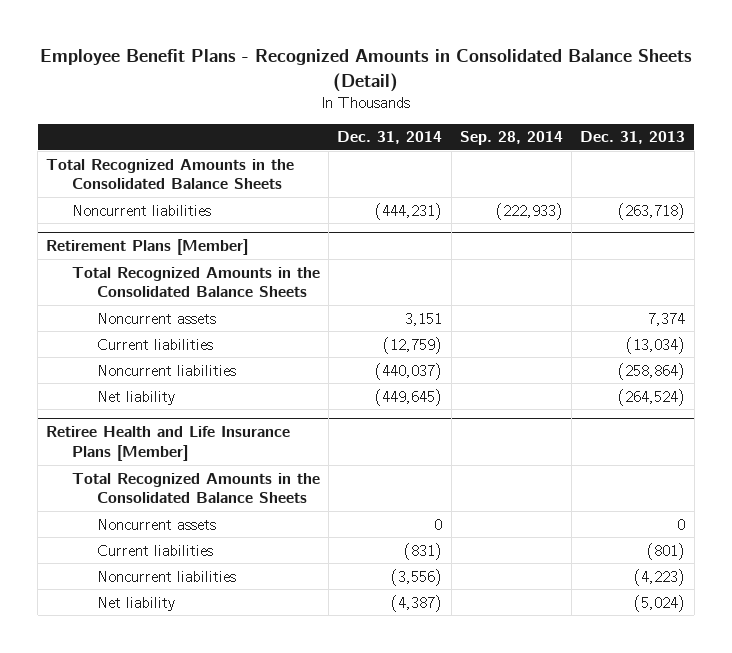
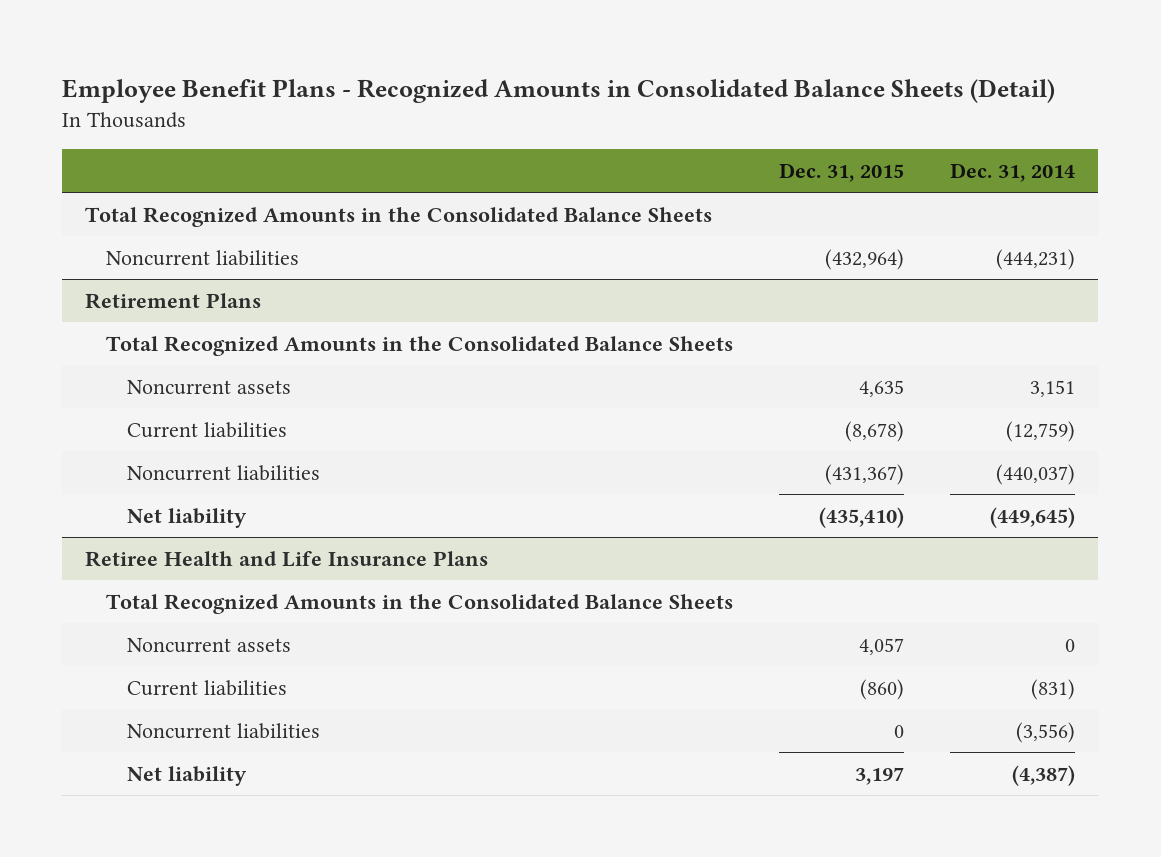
[459,131,563,146] Sep. 28, 2014 -> none
[580,131,686,145] Dec. 31, 2013 -> none
none -> [779,162,905,182] Dec. 31, 2015
[46,239,249,256] Retirement Plans [Member] -> [85,292,262,309] Retirement Plans
[46,426,291,461] Retiree Health and Life Insurance Plans [Member] -> [85,550,489,567] Retiree Health and Life Insurance Plans

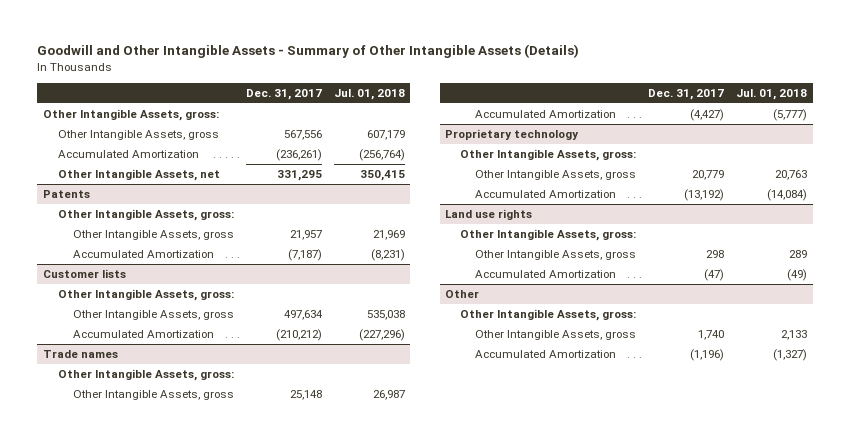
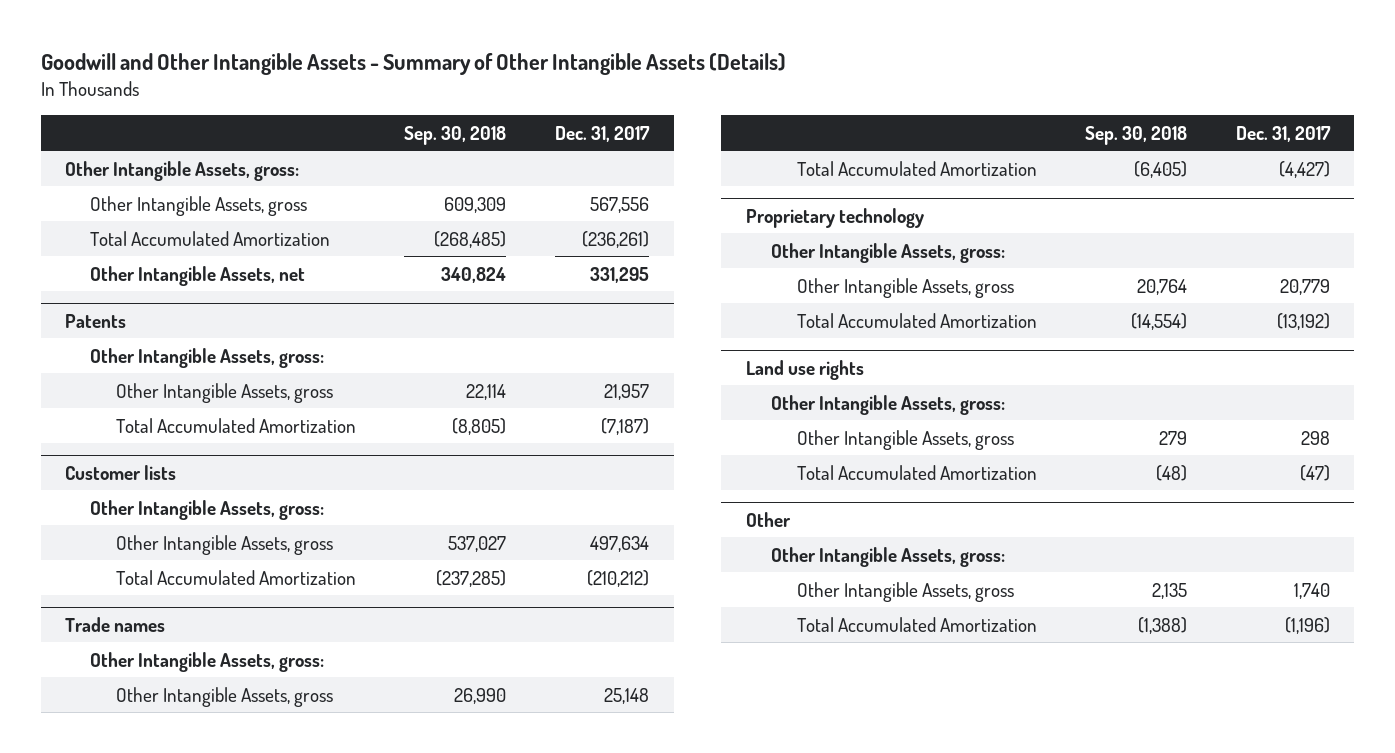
[333,88,405,100] Jul. 01, 2018 -> none
none -> [404,125,507,145] Sep. 30, 2018
[58,150,200,159] Accumulated Amortization -> [90,230,331,246] Total Accumulated Amortization
[72,250,214,259] Accumulated Amortization -> [115,417,356,433] Total Accumulated Amortization
[72,330,214,339] Accumulated Amortization -> [115,569,356,585] Total Accumulated Amortization
[475,110,617,119] Accumulated Amortization -> [796,160,1037,176] Total Accumulated Amortization
[475,190,617,199] Accumulated Amortization -> [796,312,1037,328] Total Accumulated Amortization
[475,270,617,279] Accumulated Amortization -> [796,464,1037,480] Total Accumulated Amortization
[475,350,617,359] Accumulated Amortization -> [796,616,1037,632] Total Accumulated Amortization

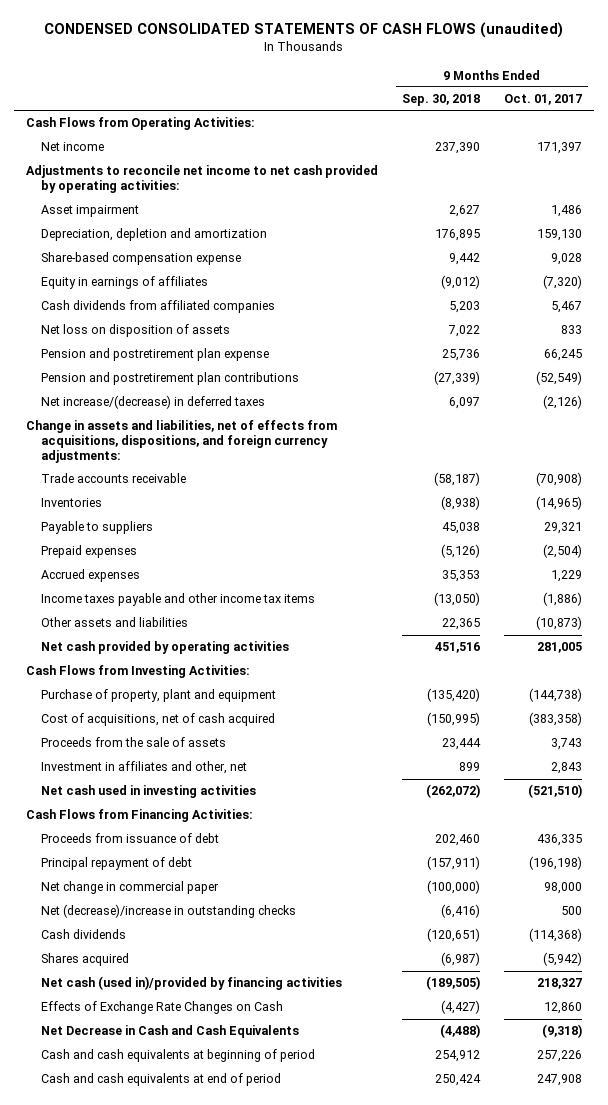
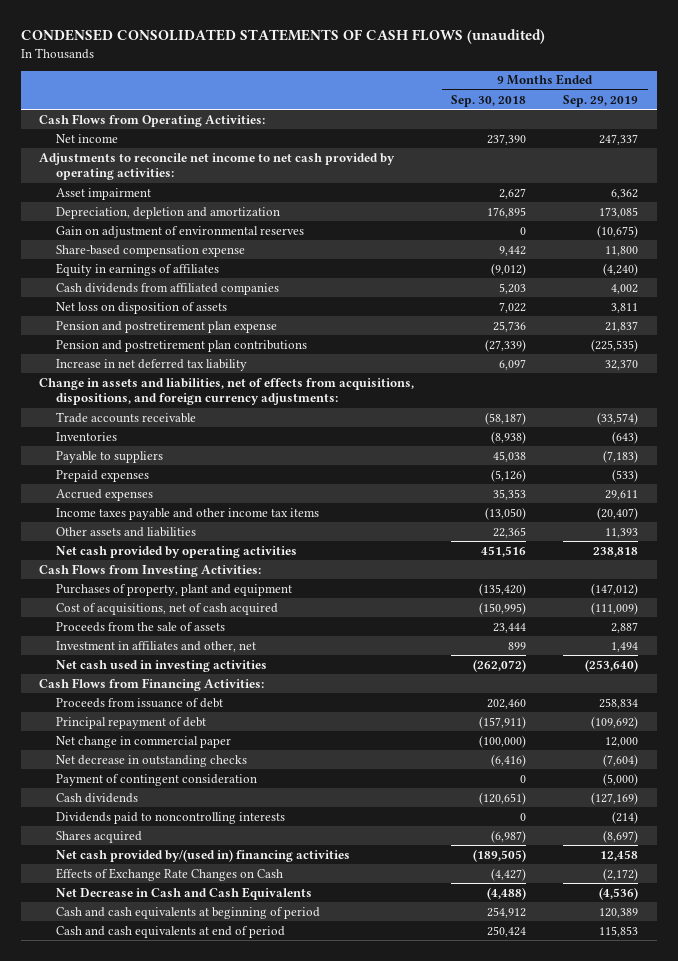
[503,94,582,106] Oct. 01, 2017 -> none
none -> [563,94,639,107] Sep. 29, 2019
none -> [56,225,305,238] Gain on adjustment of environmental reserves
[40,395,265,410] Net increase/(decrease) in deferred taxes -> [56,358,248,371] Increase in net deferred tax liability
[40,689,276,703] Purchase of property, plant and equipment -> [56,583,293,596] Purchases of property, plant and equipment
[40,904,296,919] Net (decrease)/increase in outstanding checks -> [56,754,248,767] Net decrease in outstanding checks
none -> [56,773,258,786] Payment of contingent consideration
none -> [56,811,286,824] Dividends paid to noncontrolling interests
[40,976,342,991] Net cash (used in)/provided by financing activities -> [56,848,351,862] Net cash provided by/(used in) financing activities

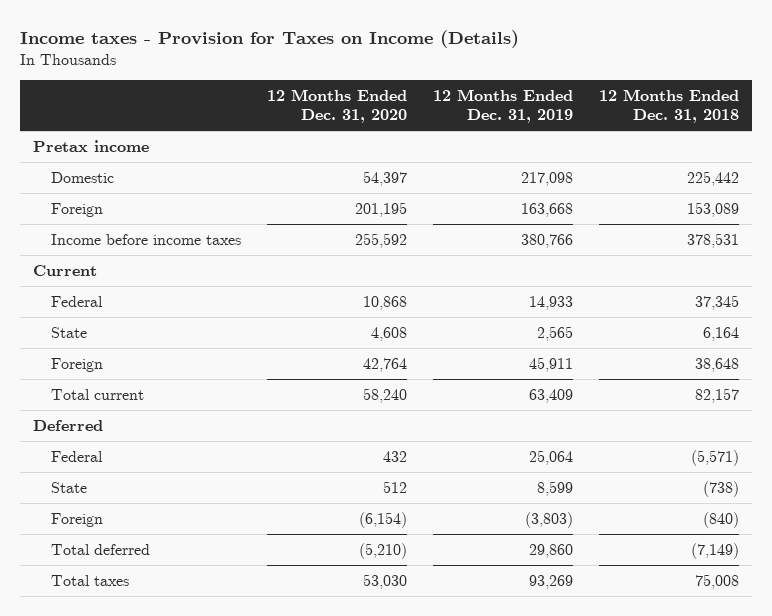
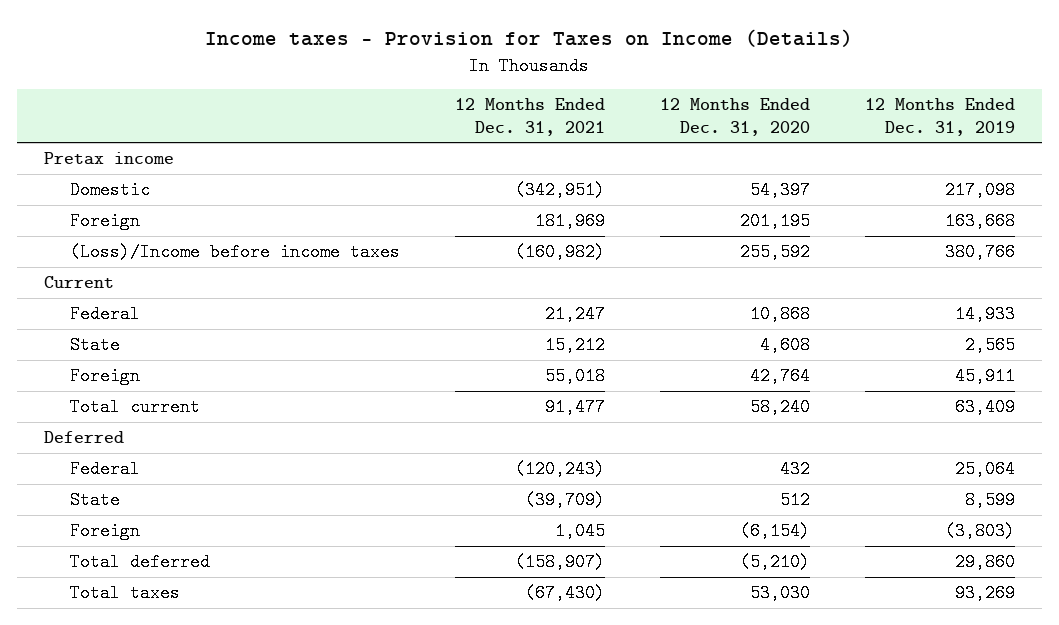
[598,89,739,124] 12 Months Ended Dec. 31, 2018 -> none
none -> [454,98,605,136] 12 Months Ended Dec. 31, 2021
[50,233,241,245] Income before income taxes -> [69,243,400,262] (Loss)/Income before income taxes

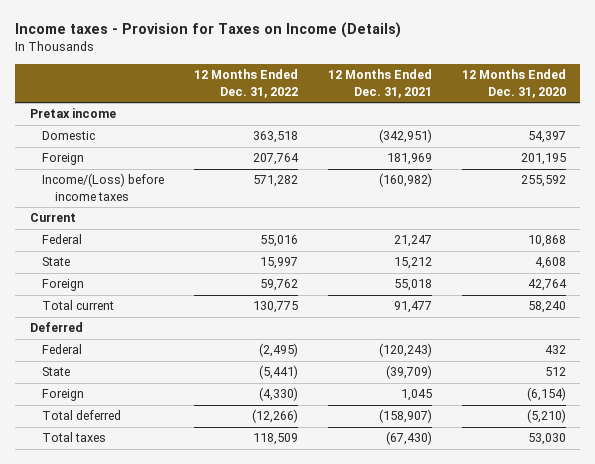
[864,98,1015,136] 12 Months Ended Dec. 31, 2019 -> none
none -> [194,69,299,98] 12 Months Ended Dec. 31, 2022
[69,243,400,262] (Loss)/Income before income taxes -> [42,173,165,201] Income/(Loss) before income taxes

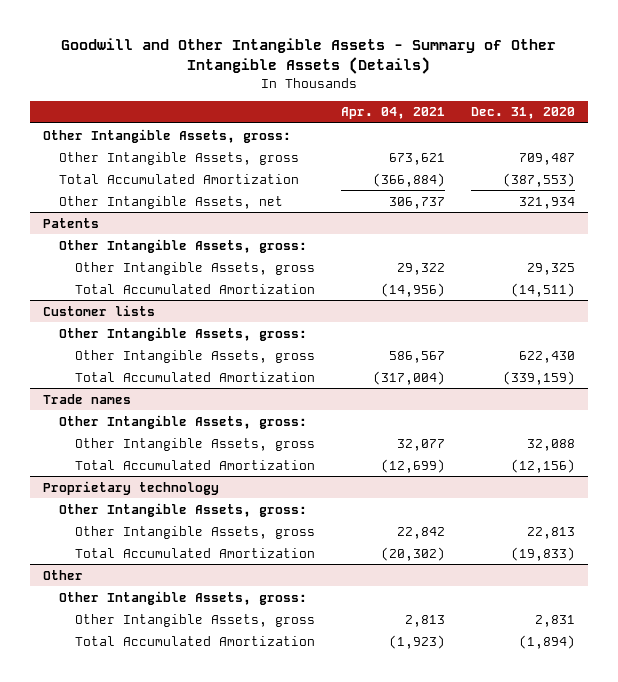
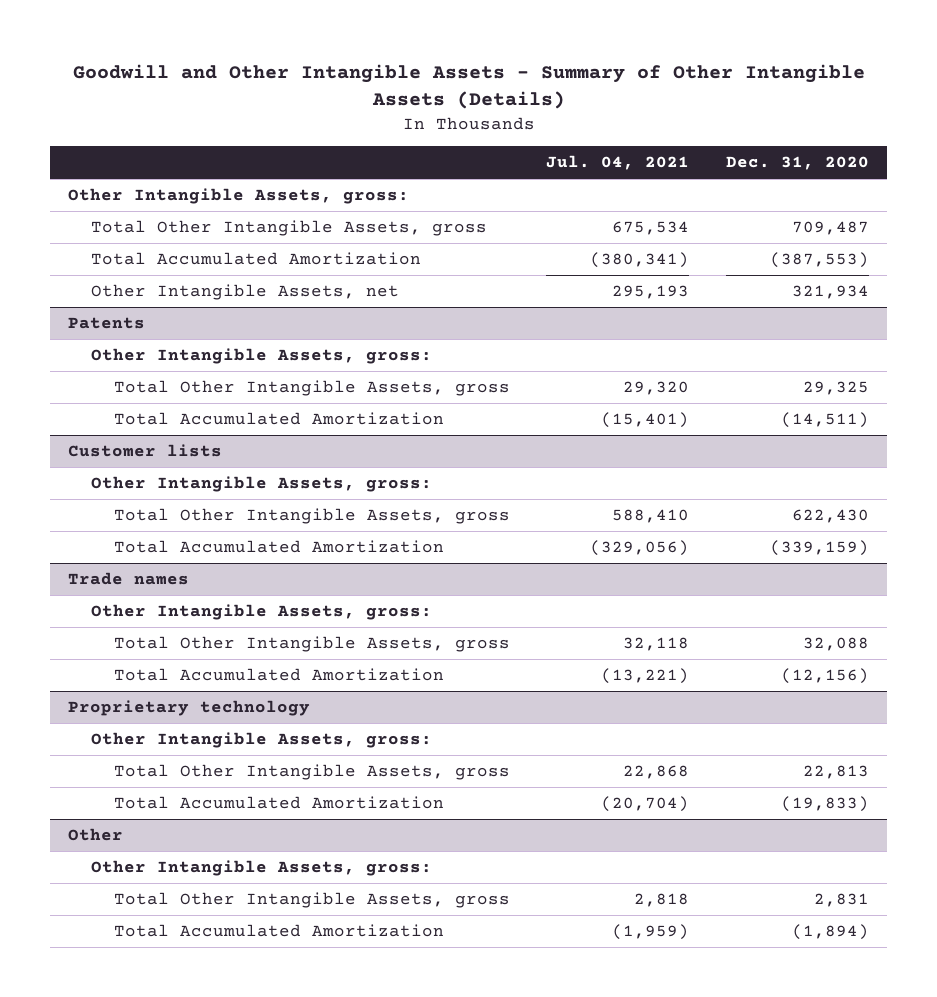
[340,107,445,120] Apr. 04, 2021 -> none
none -> [546,155,690,171] Jul. 04, 2021
[58,151,299,165] Other Intangible Assets, gross -> [91,220,488,237] Total Other Intangible Assets, gross
[74,261,315,275] Other Intangible Assets, gross -> [114,380,511,397] Total Other Intangible Assets, gross
[74,349,315,363] Other Intangible Assets, gross -> [114,508,511,525] Total Other Intangible Assets, gross
[74,437,315,451] Other Intangible Assets, gross -> [114,636,511,653] Total Other Intangible Assets, gross
[74,525,315,539] Other Intangible Assets, gross -> [114,764,511,781] Total Other Intangible Assets, gross
[74,613,315,627] Other Intangible Assets, gross -> [114,892,511,909] Total Other Intangible Assets, gross

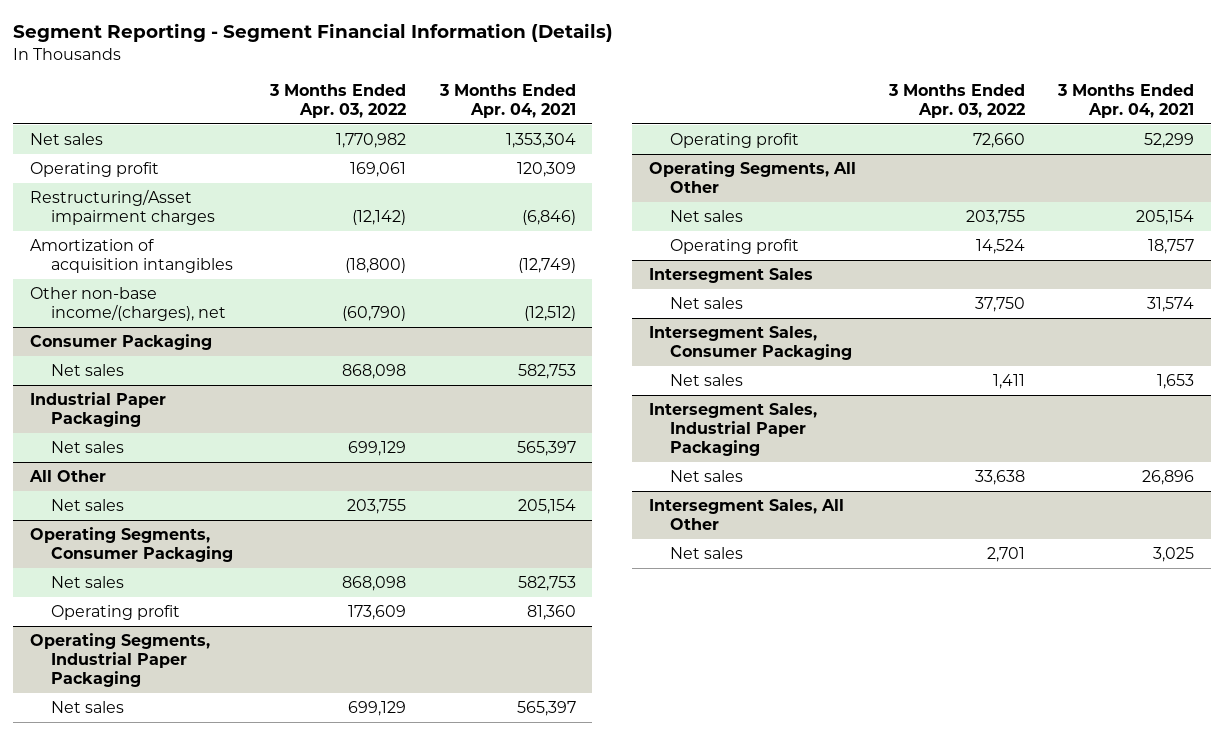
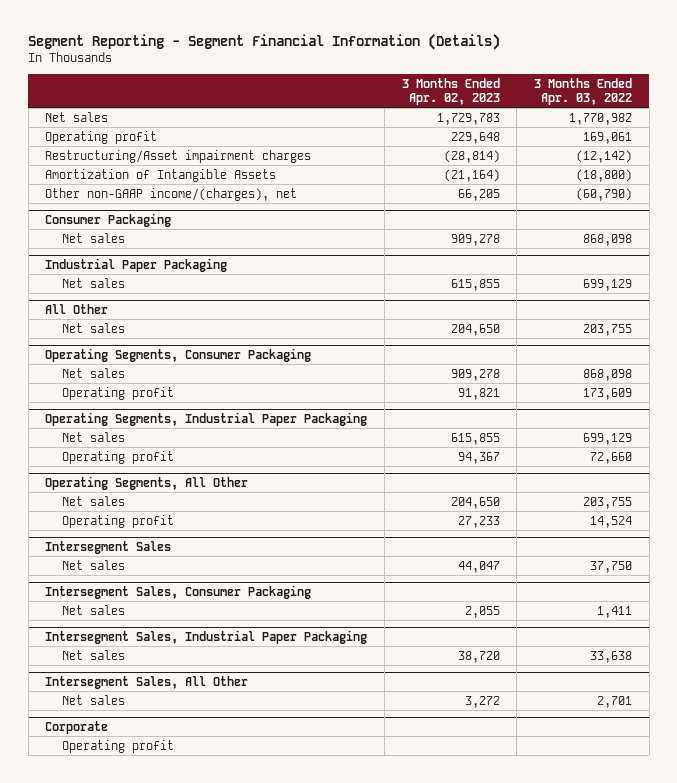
[438,83,576,118] 3 Months Ended Apr. 04, 2021 -> none
none -> [401,77,500,105] 3 Months Ended Apr. 02, 2023
[30,238,233,273] Amortization of acquisition intangibles -> [45,168,277,182] Amortization of Intangible Assets
[30,286,226,321] Other non-base income/(charges), net -> [45,187,298,201] Other non-GAAP income/(charges), net
none -> [45,720,109,734] Corporate
none -> [62,739,175,753] Operating profit

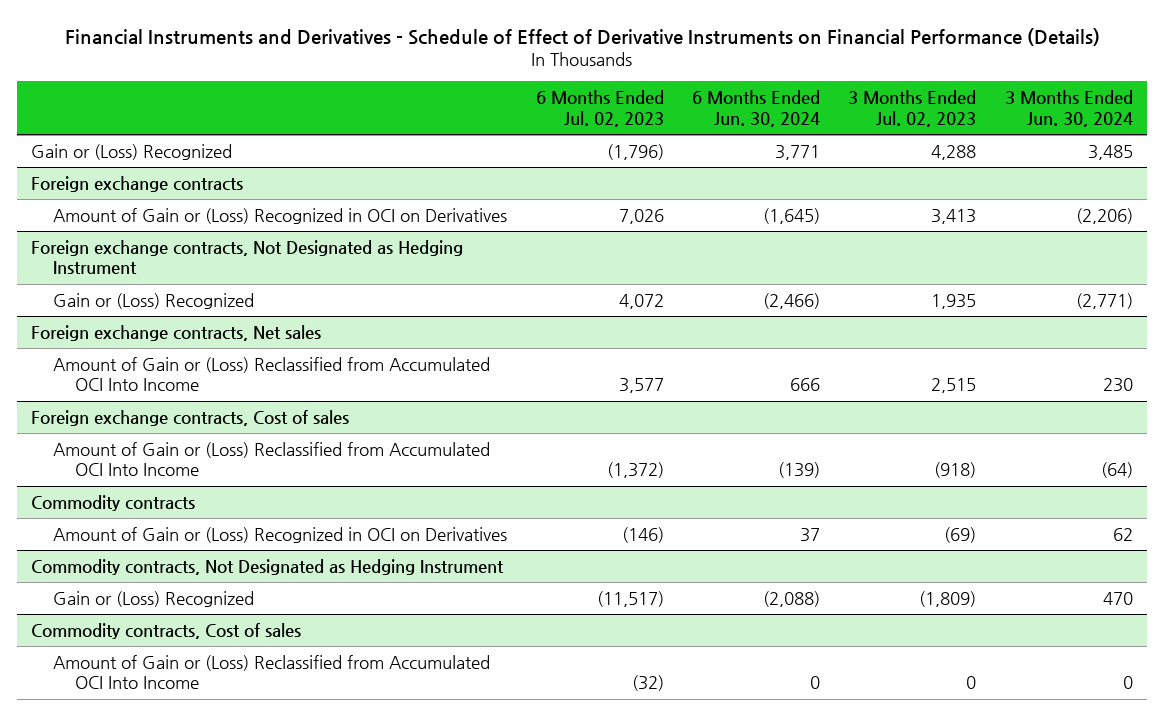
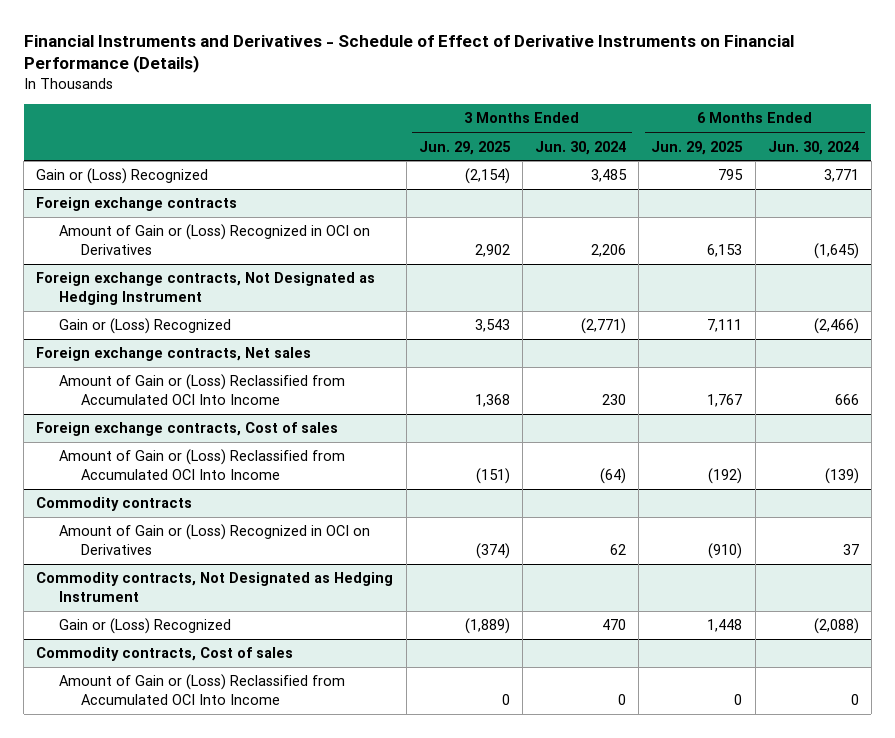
[535,90,664,127] 6 Months Ended Jul. 02, 2023 -> none
[848,90,977,127] 3 Months Ended Jul. 02, 2023 -> none
none -> [418,140,511,155] Jun. 29, 2025
none -> [651,140,744,155] Jun. 29, 2025
[1075,207,1133,224] (2,206) -> [591,244,627,258] 2,206

